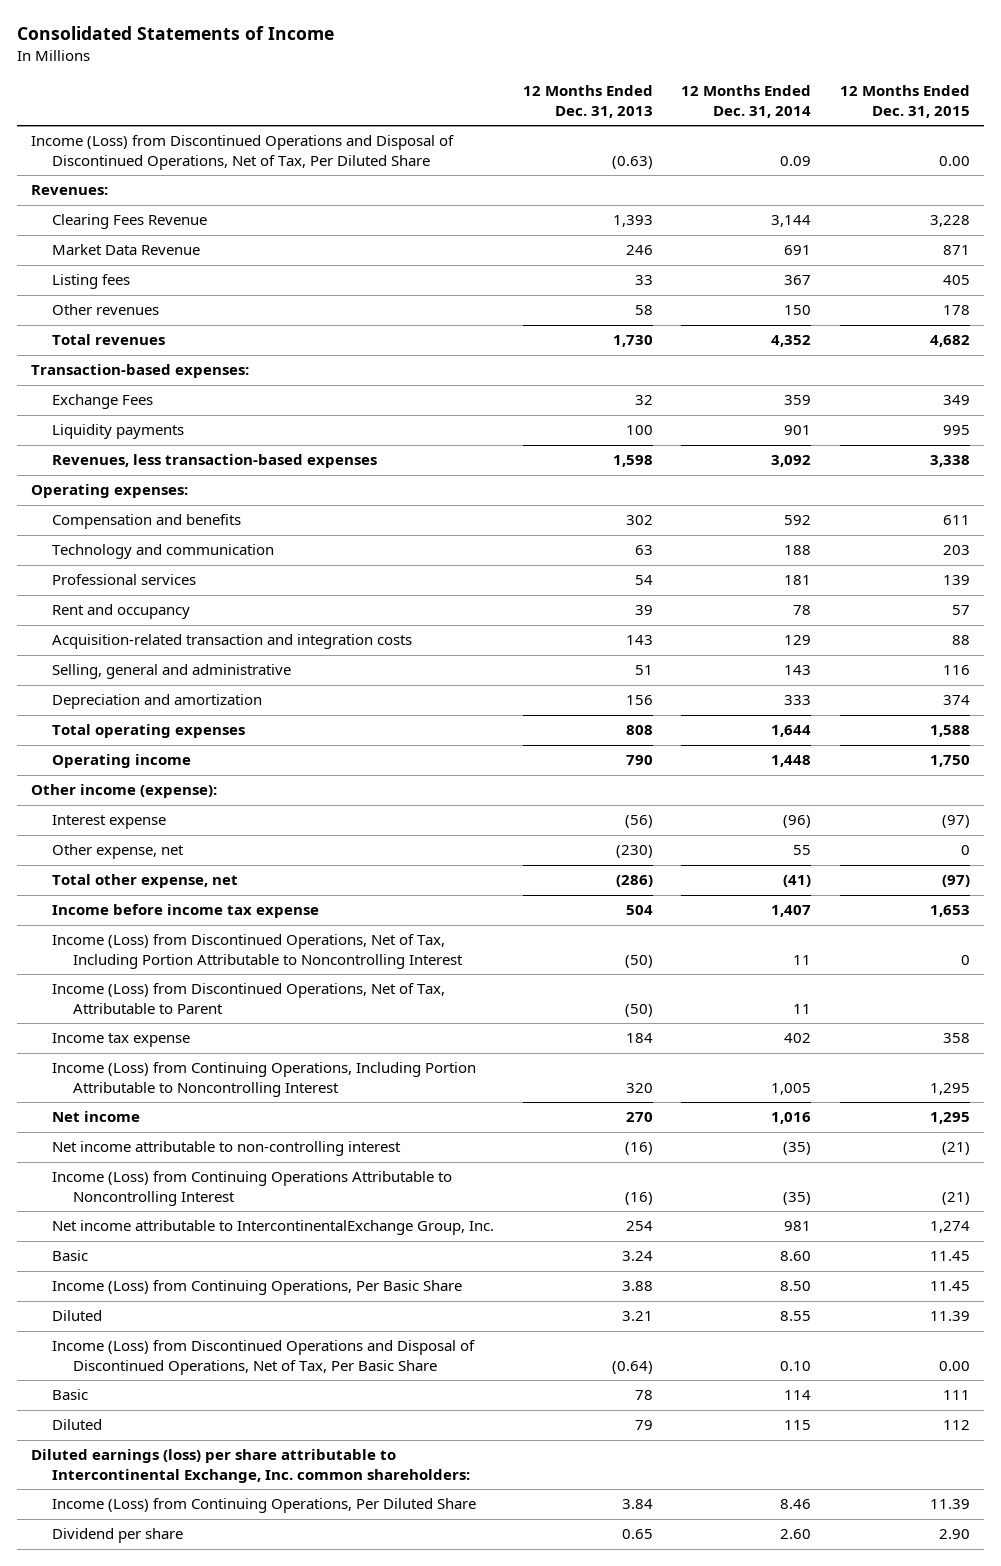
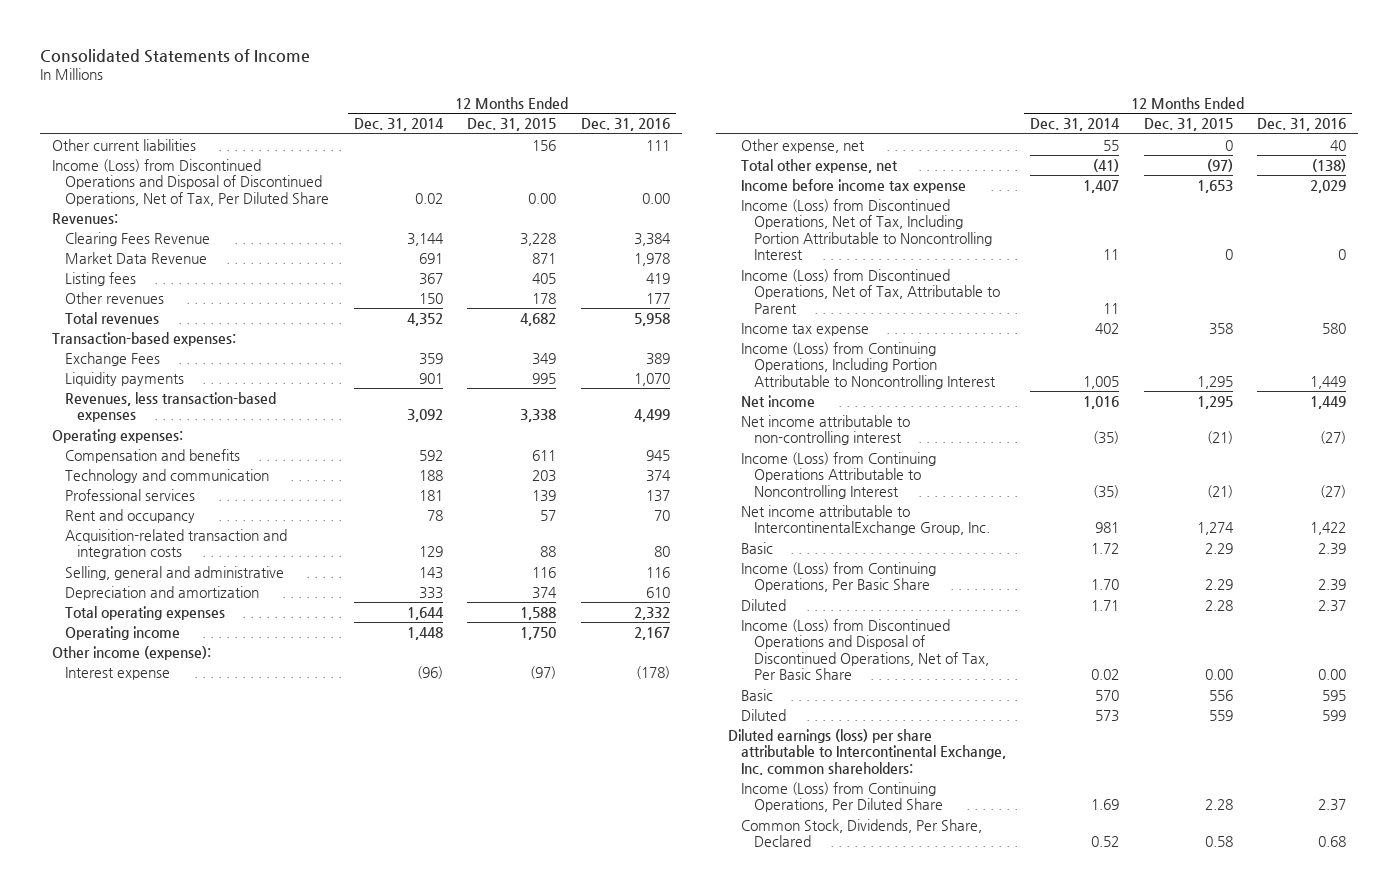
[522,85,653,118] 12 Months Ended Dec. 31, 2013 -> none
none -> [580,118,670,132] Dec. 31, 2016
none -> [51,138,196,151] Other current liabilities
[780,155,812,166] 0.09 -> [415,192,444,204] 0.02
[780,1251,812,1262] 8.60 -> [1091,542,1120,554] 1.72
[930,1251,971,1262] 11.45 -> [1204,542,1233,554] 2.29
[780,1281,812,1292] 8.50 -> [1091,579,1120,591] 1.70
[930,1281,971,1292] 11.45 -> [1204,579,1233,591] 2.29
[780,1311,812,1322] 8.55 -> [1091,599,1120,611] 1.71
[930,1311,971,1322] 11.39 -> [1204,599,1233,611] 2.28
[780,1360,812,1371] 0.10 -> [1091,669,1120,681] 0.02
[784,1390,812,1401] 114 -> [1095,689,1120,701] 570
[943,1390,971,1401] 111 -> [1208,689,1233,701] 556
[784,1420,812,1431] 115 -> [1095,709,1120,722] 573
[943,1420,971,1431] 112 -> [1208,709,1233,721] 559
[780,1499,812,1510] 8.46 -> [1091,799,1120,811] 1.69
[930,1499,971,1510] 11.39 -> [1204,799,1233,811] 2.28
[51,1528,183,1544] Dividend per share -> [741,818,983,848] Common Stock, Dividends, Per Share, Declared
[780,1529,812,1540] 2.60 -> [1091,836,1120,848] 0.52
[939,1529,971,1540] 2.90 -> [1204,836,1233,848] 0.58

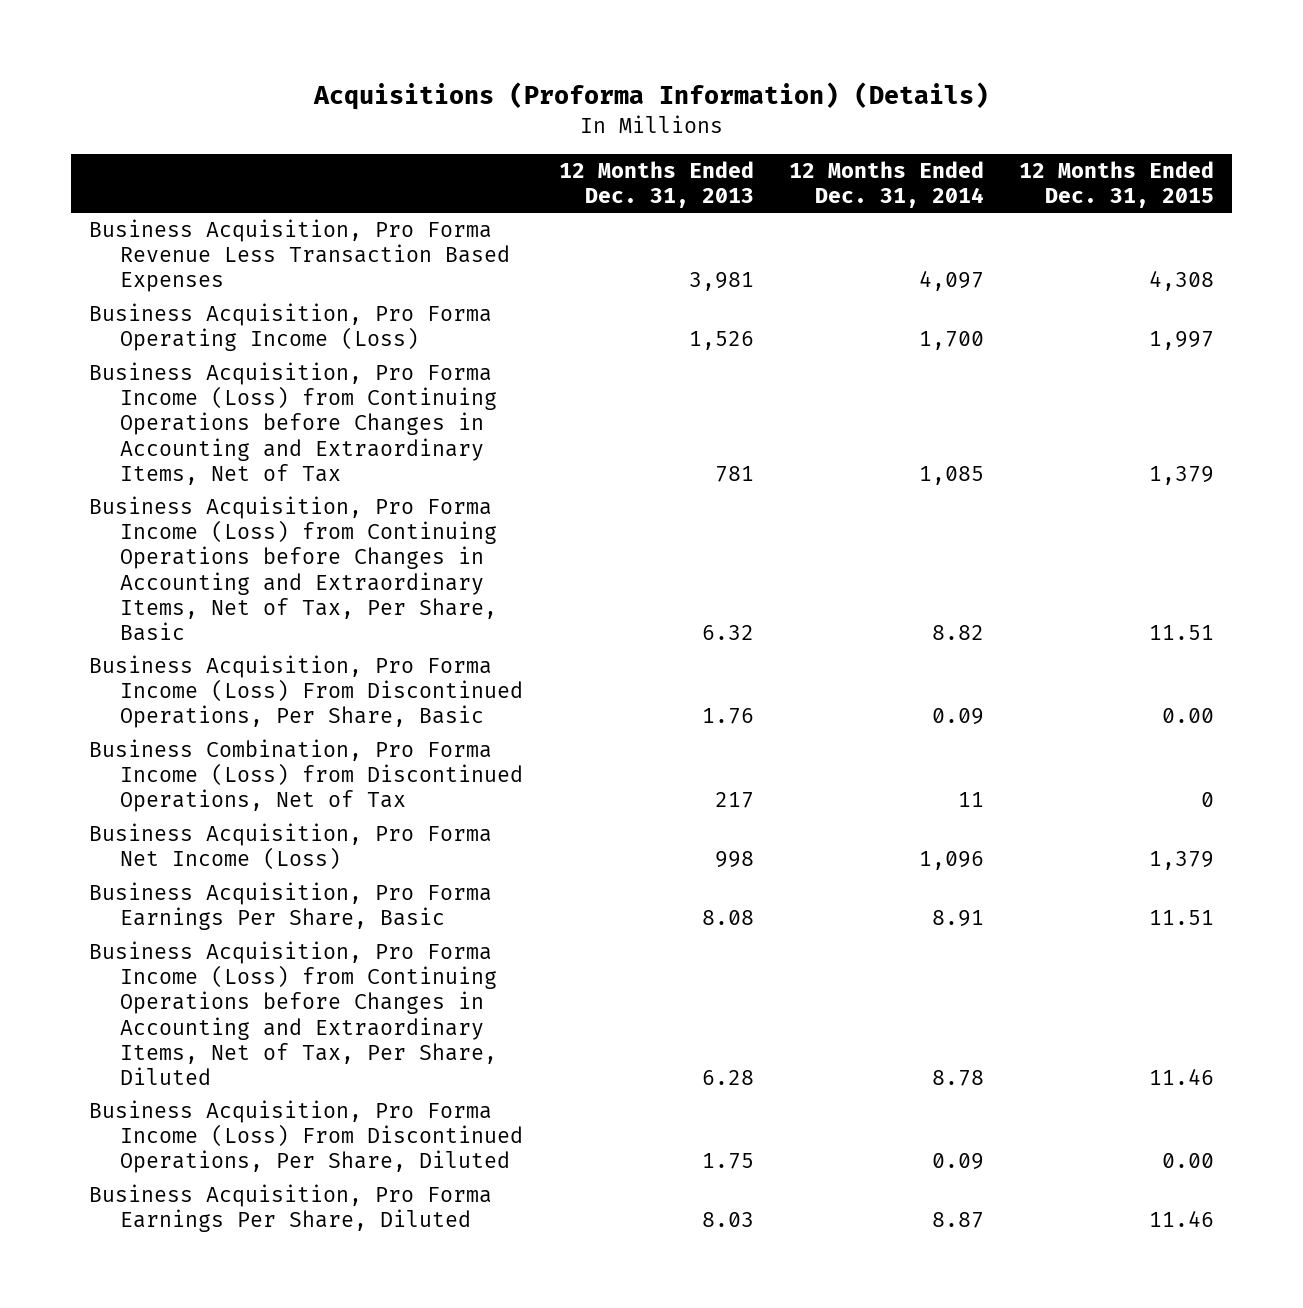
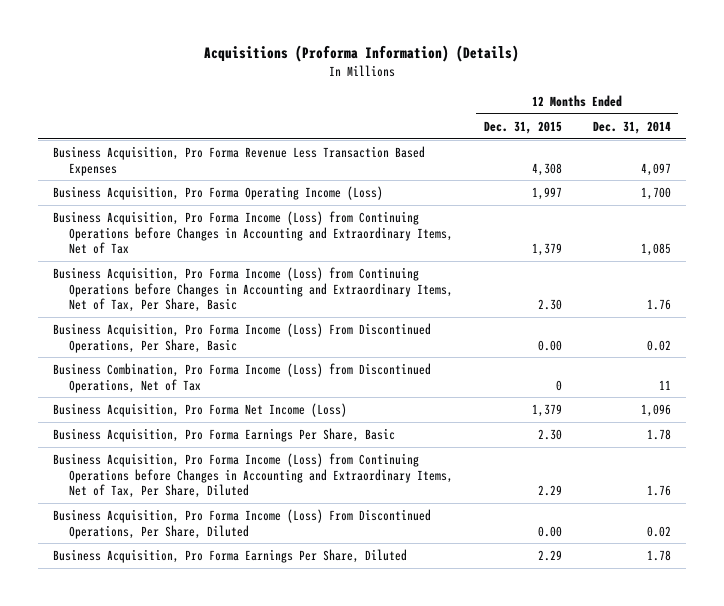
[558,160,754,209] 12 Months Ended Dec. 31, 2013 -> none
[931,624,984,640] 8.82 -> [646,299,671,311] 1.76
[1149,624,1215,640] 11.51 -> [537,299,562,311] 2.30
[931,708,984,726] 0.09 -> [646,339,671,351] 0.02
[931,910,984,928] 8.91 -> [646,428,671,440] 1.78
[1149,910,1215,926] 11.51 -> [537,428,562,440] 2.30
[931,1069,984,1086] 8.78 -> [646,485,671,497] 1.76
[1149,1067,1215,1085] 11.46 -> [537,485,562,497] 2.29
[931,1153,984,1171] 0.09 -> [646,525,671,537] 0.02
[931,1212,984,1229] 8.87 -> [646,549,671,561] 1.78
[1149,1210,1215,1228] 11.46 -> [537,549,562,561] 2.29

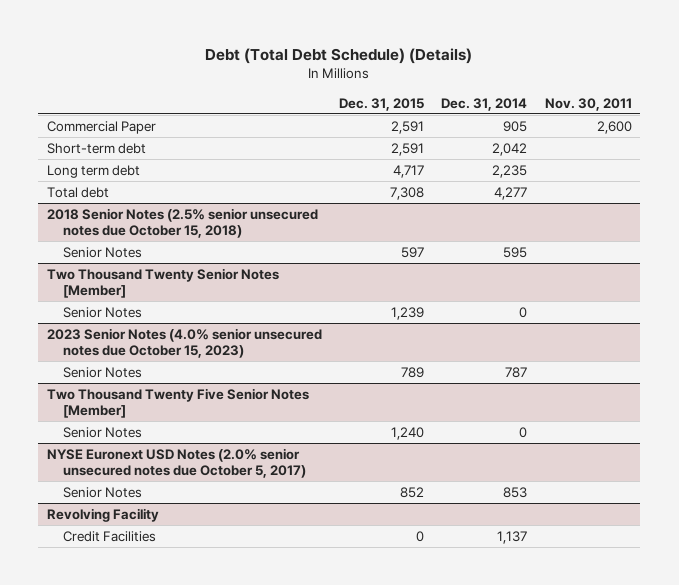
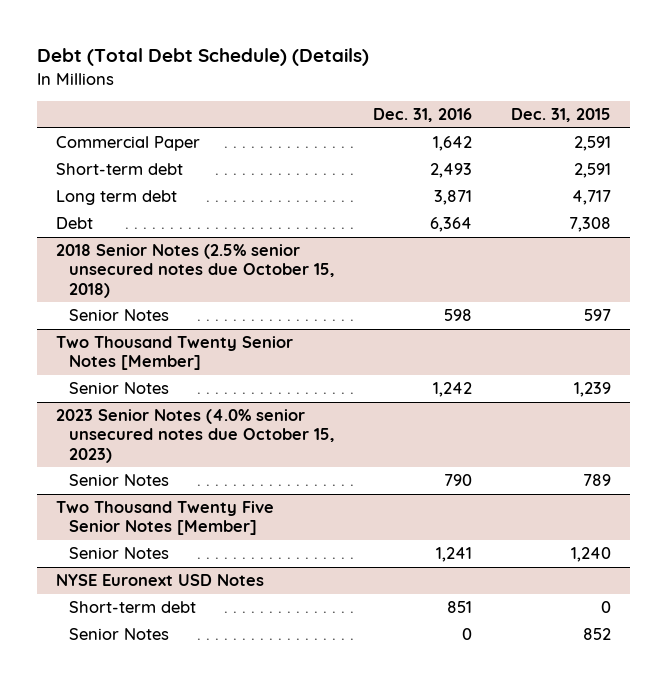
[441,97,528,111] Dec. 31, 2014 -> none
[544,97,632,111] Nov. 30, 2011 -> none
none -> [373,108,473,123] Dec. 31, 2016
[47,186,110,198] Total debt -> [55,217,93,230] Debt
[47,447,306,478] NYSE Euronext USD Notes (2.0% senior unsecured notes due October 5, 2017) -> [55,574,264,587] NYSE Euronext USD Notes
none -> [68,601,196,614] Short-term debt
[47,507,160,522] Revolving Facility -> none
[62,530,156,542] Credit Facilities -> none

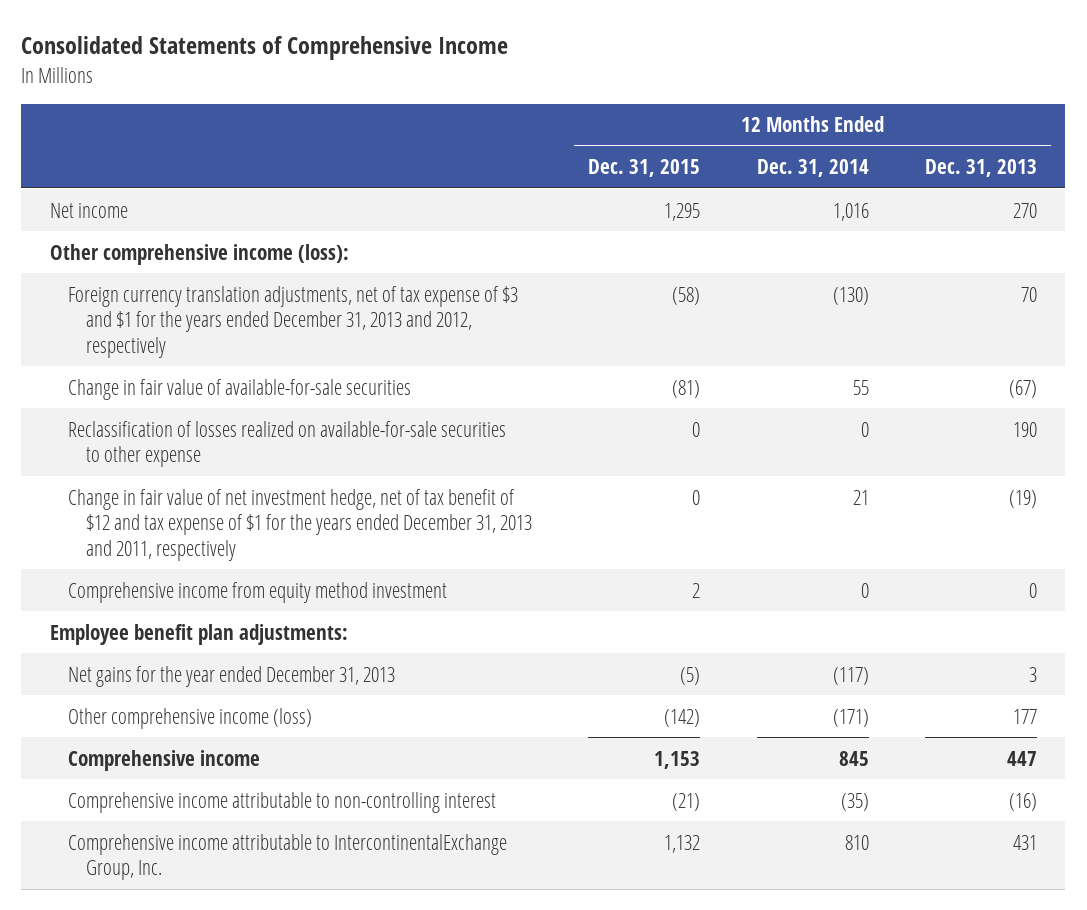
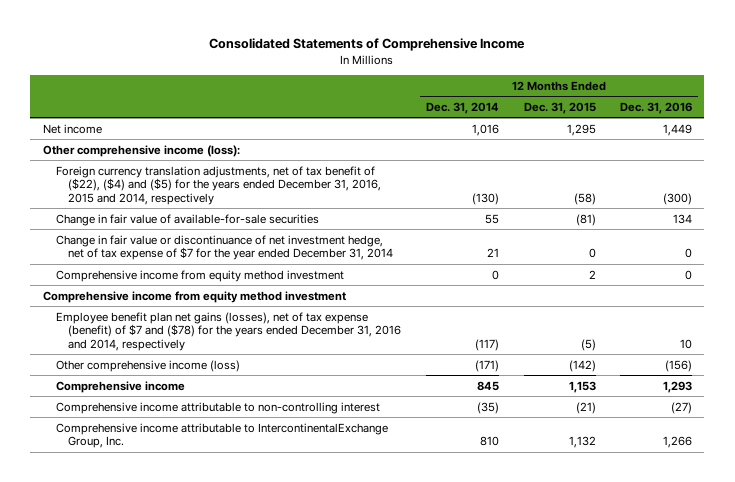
[925,159,1038,178] Dec. 31, 2013 -> none
none -> [620,101,693,114] Dec. 31, 2016
[67,285,518,358] Foreign currency translation adjustments, net of tax expense of $3 and $1 for the years ended December 31, 2013 and 2012, respectively -> [55,165,382,205] Foreign currency translation adjustments, net of tax benefit of ($22), ($4) and ($5) for the years ended December 31, 2016, 2015 and 2014, respectively
[67,420,506,468] Reclassification of losses realized on available-for-sale securities to other expense -> none
[67,488,533,561] Change in fair value of net investment hedge, net of tax benefit of $12 and tax expense of $1 for the years ended December 31, 2013 and 2011, respectively -> [55,234,394,261] Change in fair value or discontinuance of net investment hedge, net of tax expense of $7 for the year ended December 31, 2014
[49,623,348,645] Employee benefit plan adjustments: -> [42,290,346,303] Comprehensive income from equity method investment
[67,665,395,687] Net gains for the year ended December 31, 2013 -> [55,311,402,351] Employee benefit plan net gains (losses), net of tax expense (benefit) of $7 and ($78) for the years ended December 31, 2016 and 2014, respectively

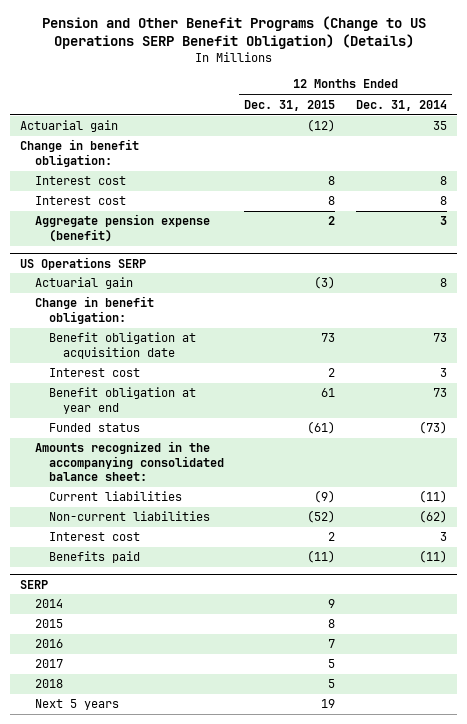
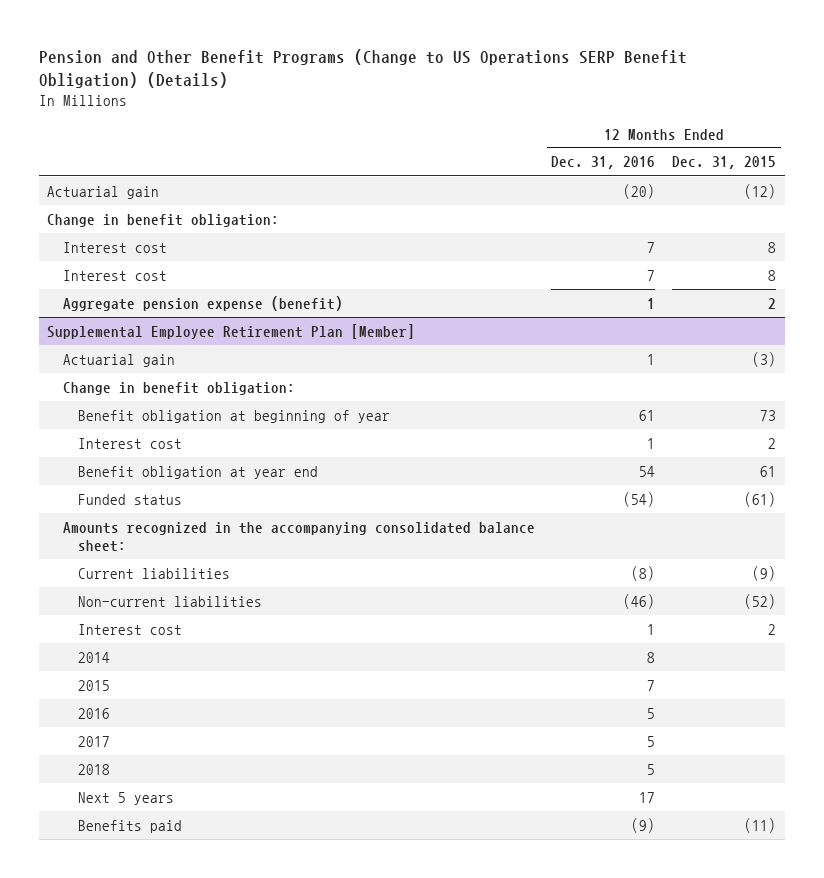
[356,99,448,111] Dec. 31, 2014 -> none
none -> [551,156,656,170] Dec. 31, 2016
[20,256,147,270] US Operations SERP -> none
none -> [47,323,416,339] Supplemental Employee Retirement Plan [Member]
[48,332,196,359] Benefit obligation at acquisition date -> [77,409,390,423] Benefit obligation at beginning of year
none -> [77,651,110,663] 2014
none -> [77,679,110,691] 2015
none -> [77,707,110,719] 2016
none -> [77,735,110,747] 2017
none -> [77,763,110,775] 2018
none -> [77,791,174,805] Next 5 years
[20,579,49,589] SERP -> none
[34,599,63,609] 2014 -> none
[34,619,63,629] 2015 -> none
[34,639,63,649] 2016 -> none
[34,659,63,669] 2017 -> none
[34,679,63,689] 2018 -> none
[34,699,119,711] Next 5 years -> none

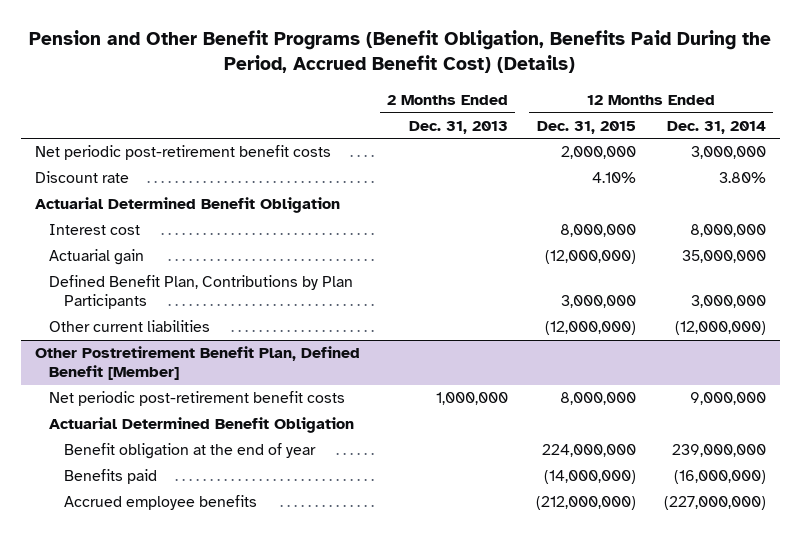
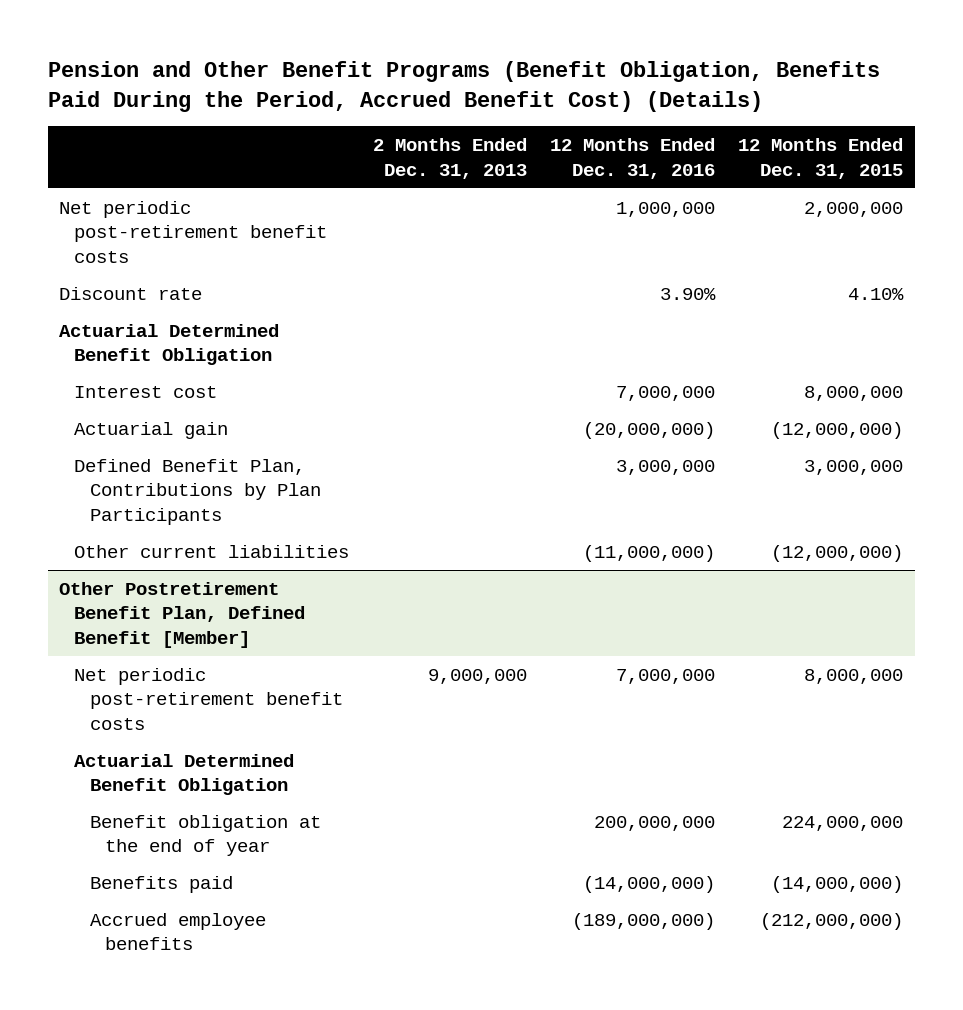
[666,120,766,134] Dec. 31, 2014 -> none
none -> [549,138,715,179] 12 Months Ended Dec. 31, 2016
[436,392,509,406] 1,000,000 -> [427,668,527,684] 9,000,000

